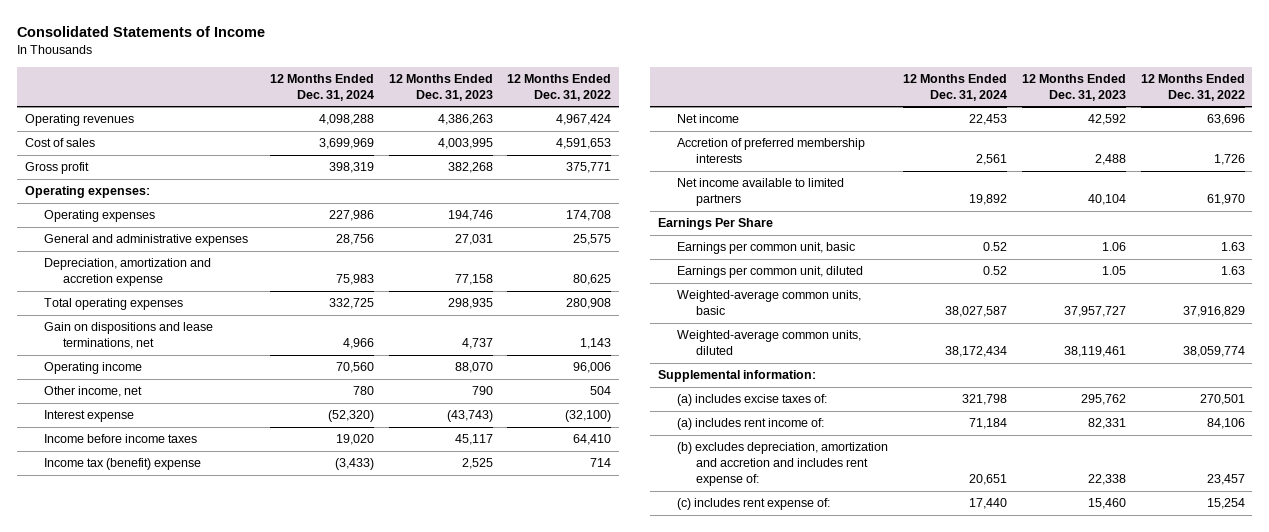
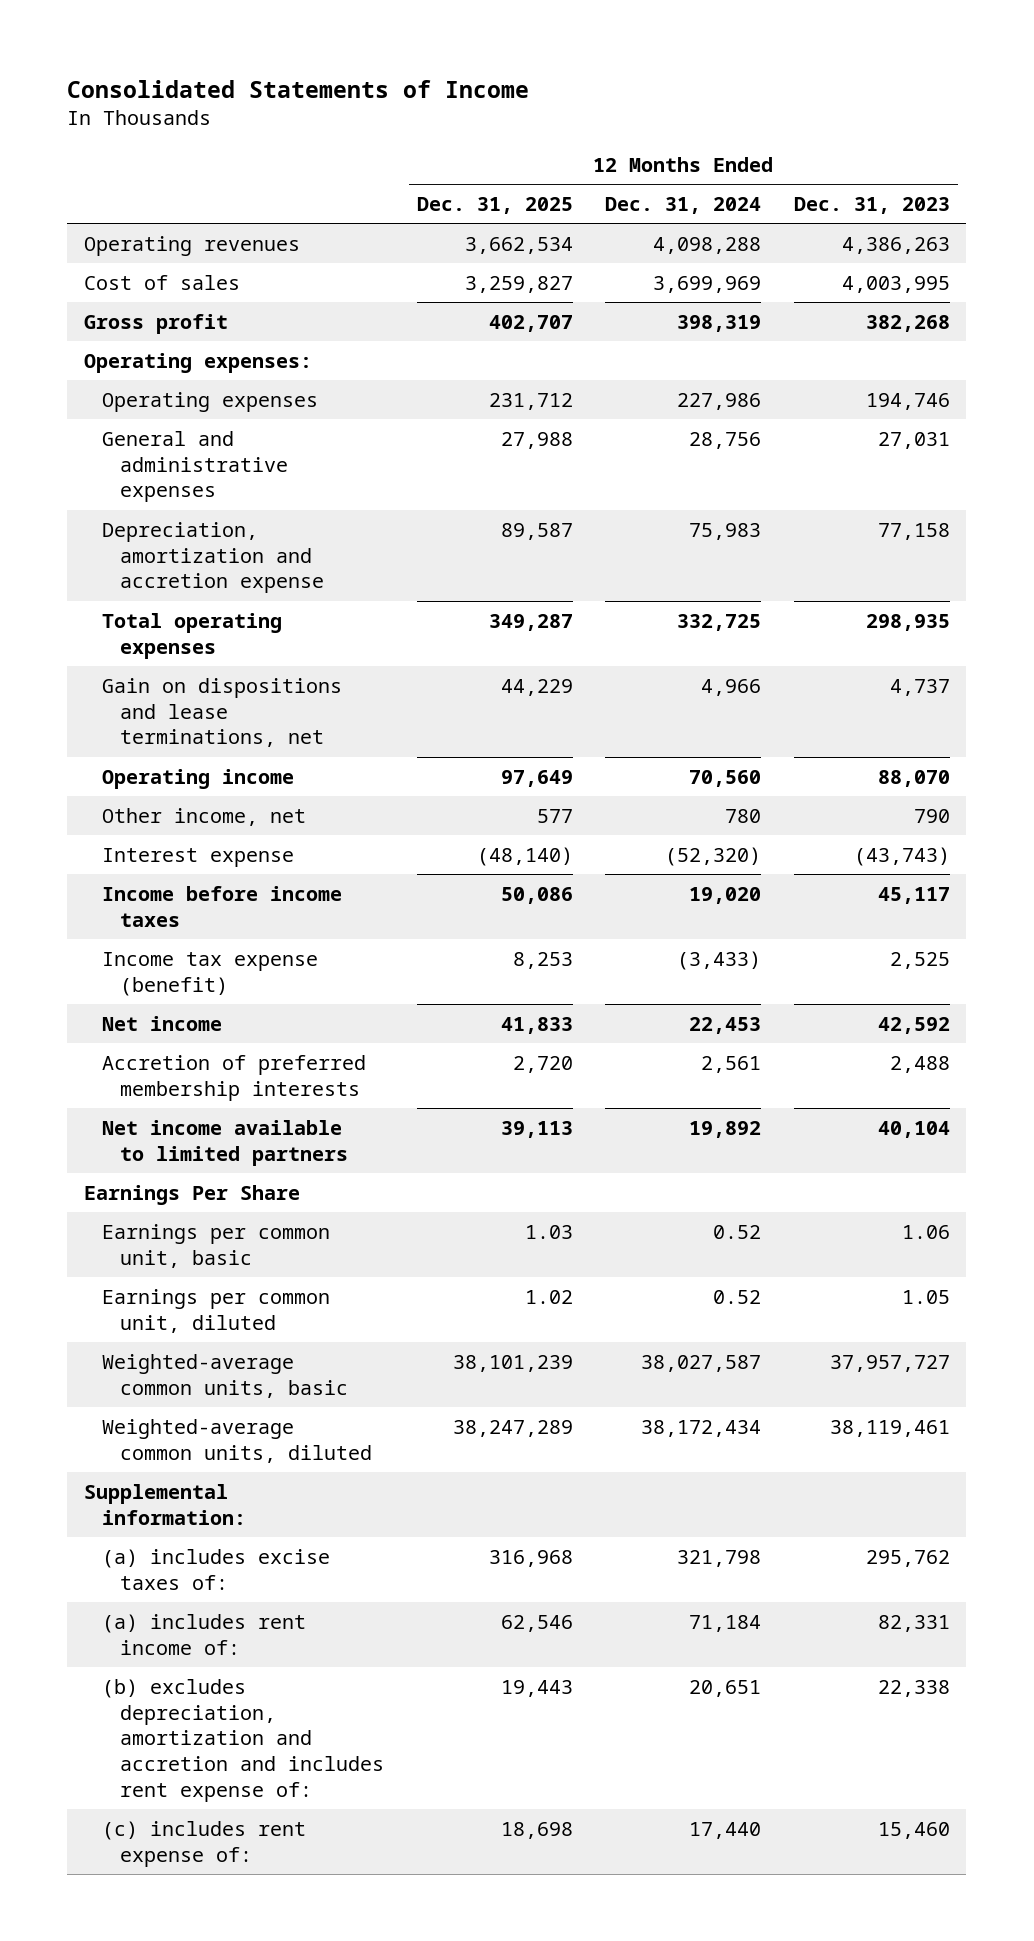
[507,73,612,101] 12 Months Ended Dec. 31, 2022 -> none
none -> [416,196,573,214] Dec. 31, 2025
[43,458,201,471] Income tax (benefit) expense -> [101,951,318,996] Income tax expense (benefit)

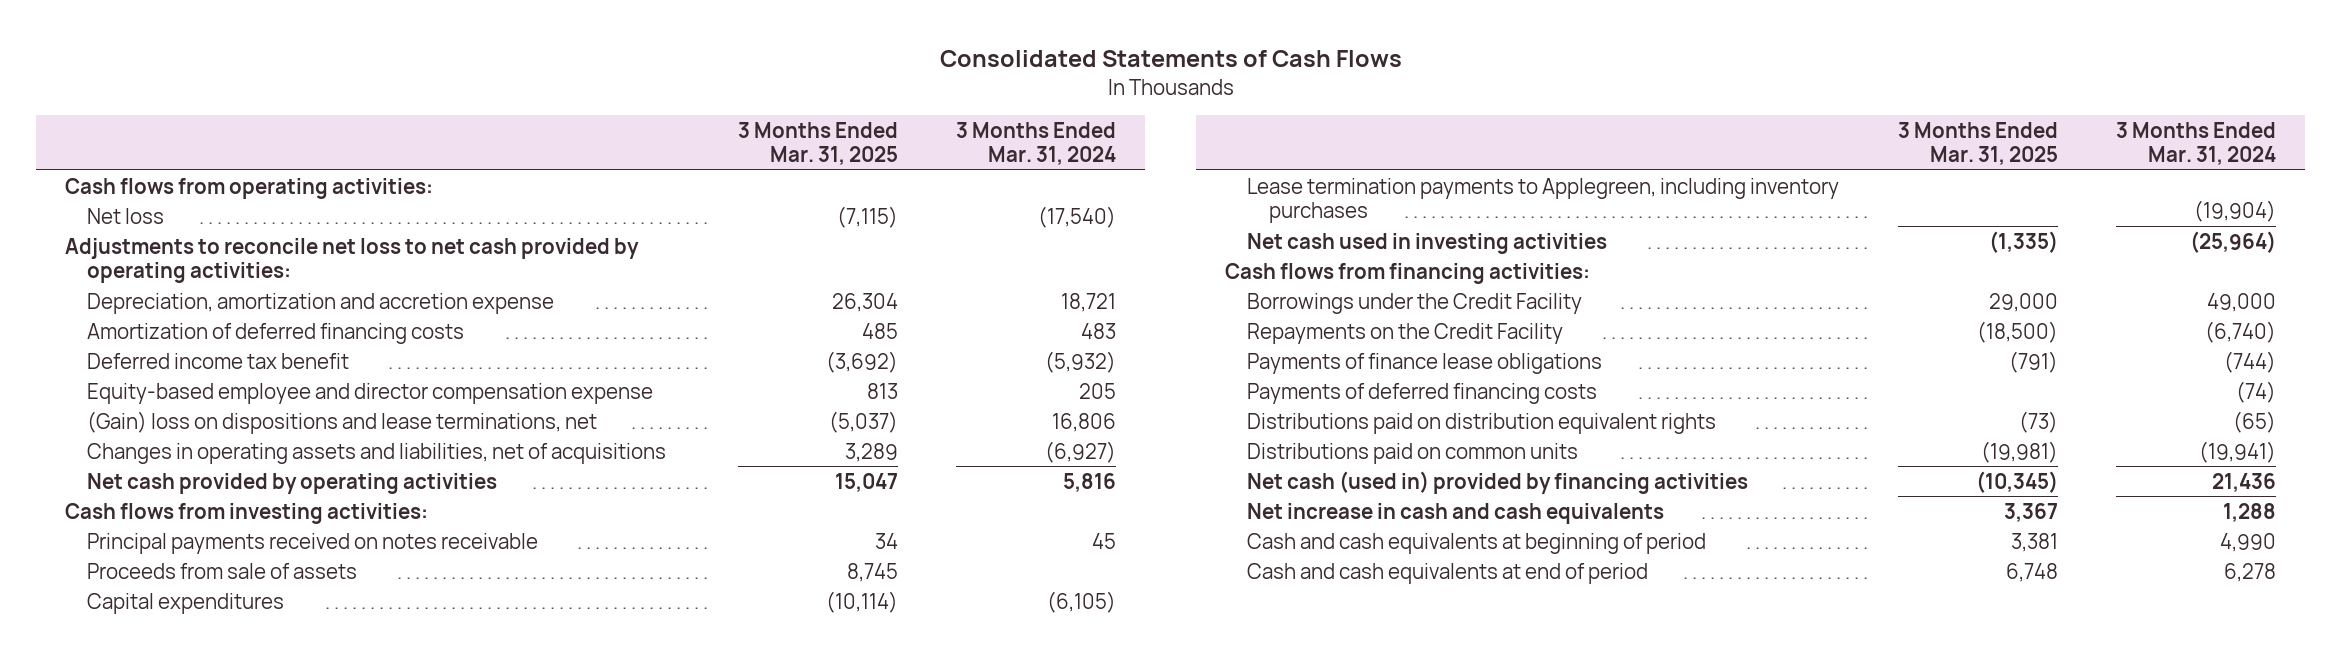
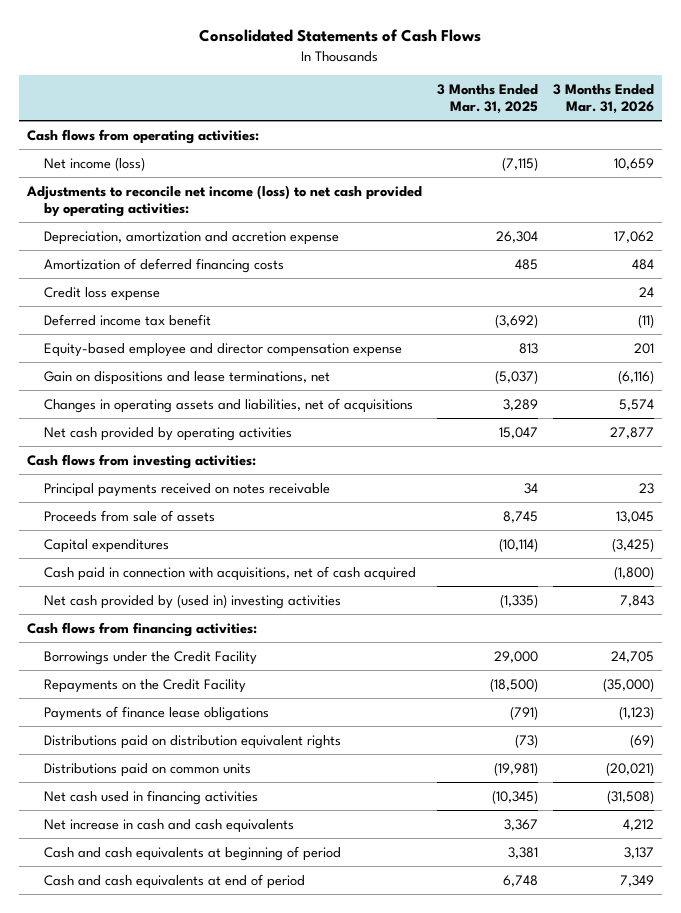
[955,121,1116,165] 3 Months Ended Mar. 31, 2024 -> none
none -> [553,84,655,114] 3 Months Ended Mar. 31, 2026
[87,207,165,224] Net loss -> [43,156,145,171] Net income (loss)
[65,237,640,283] Adjustments to reconcile net loss to net cash provided by operating activities: -> [25,184,422,217] Adjustments to reconcile net income (loss) to net cash provided by operating activities:
none -> [43,286,160,301] Credit loss expense
[87,410,598,434] (Gain) loss on dispositions and lease terminations, net -> [43,370,330,385] Gain on dispositions and lease terminations, net
[1247,177,1840,223] Lease termination payments to Applegreen, including inventory purchases -> none
none -> [43,565,416,581] Cash paid in connection with acquisitions, net of cash acquired
[1247,232,1608,254] Net cash used in investing activities -> [43,593,341,609] Net cash provided by (used in) investing activities
[1247,382,1598,404] Payments of deferred financing costs -> none
[1247,470,1749,494] Net cash (used in) provided by financing activities -> [43,789,258,805] Net cash used in financing activities

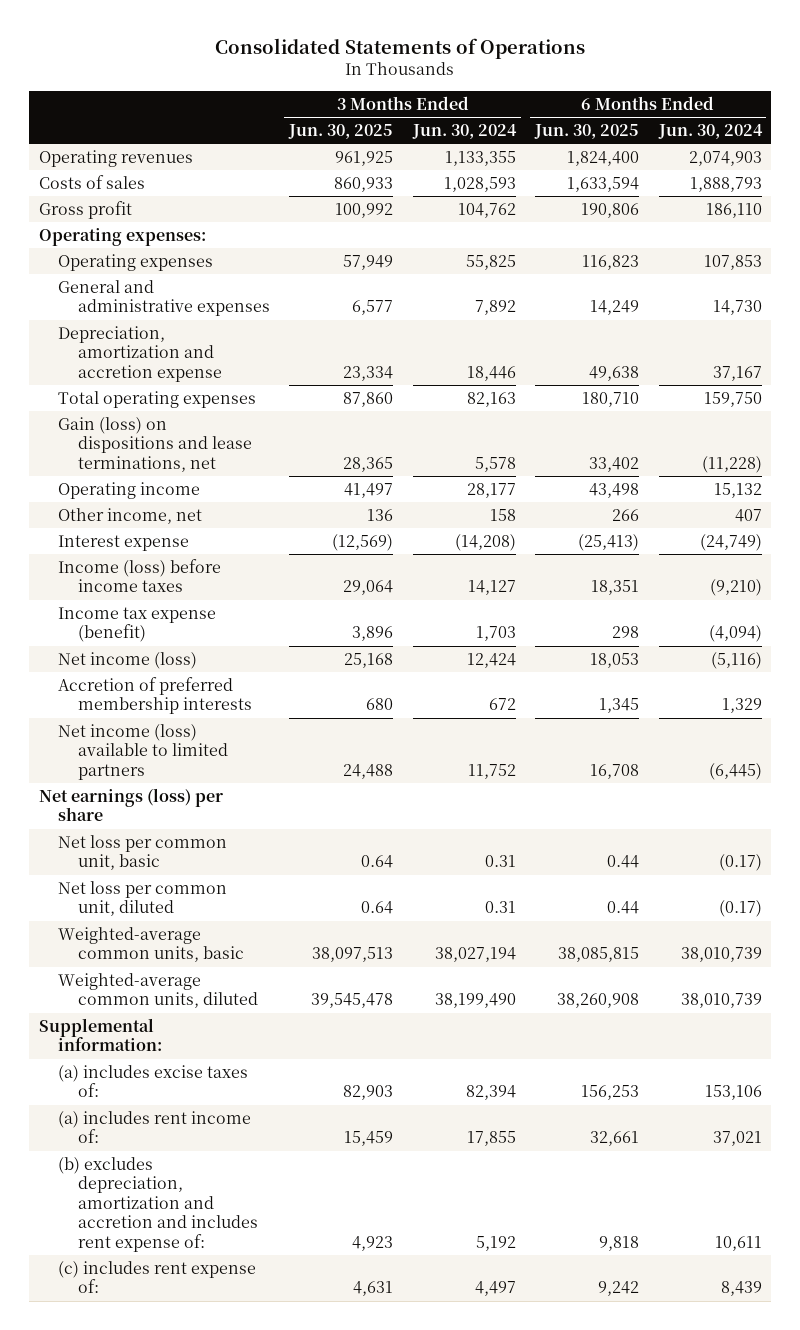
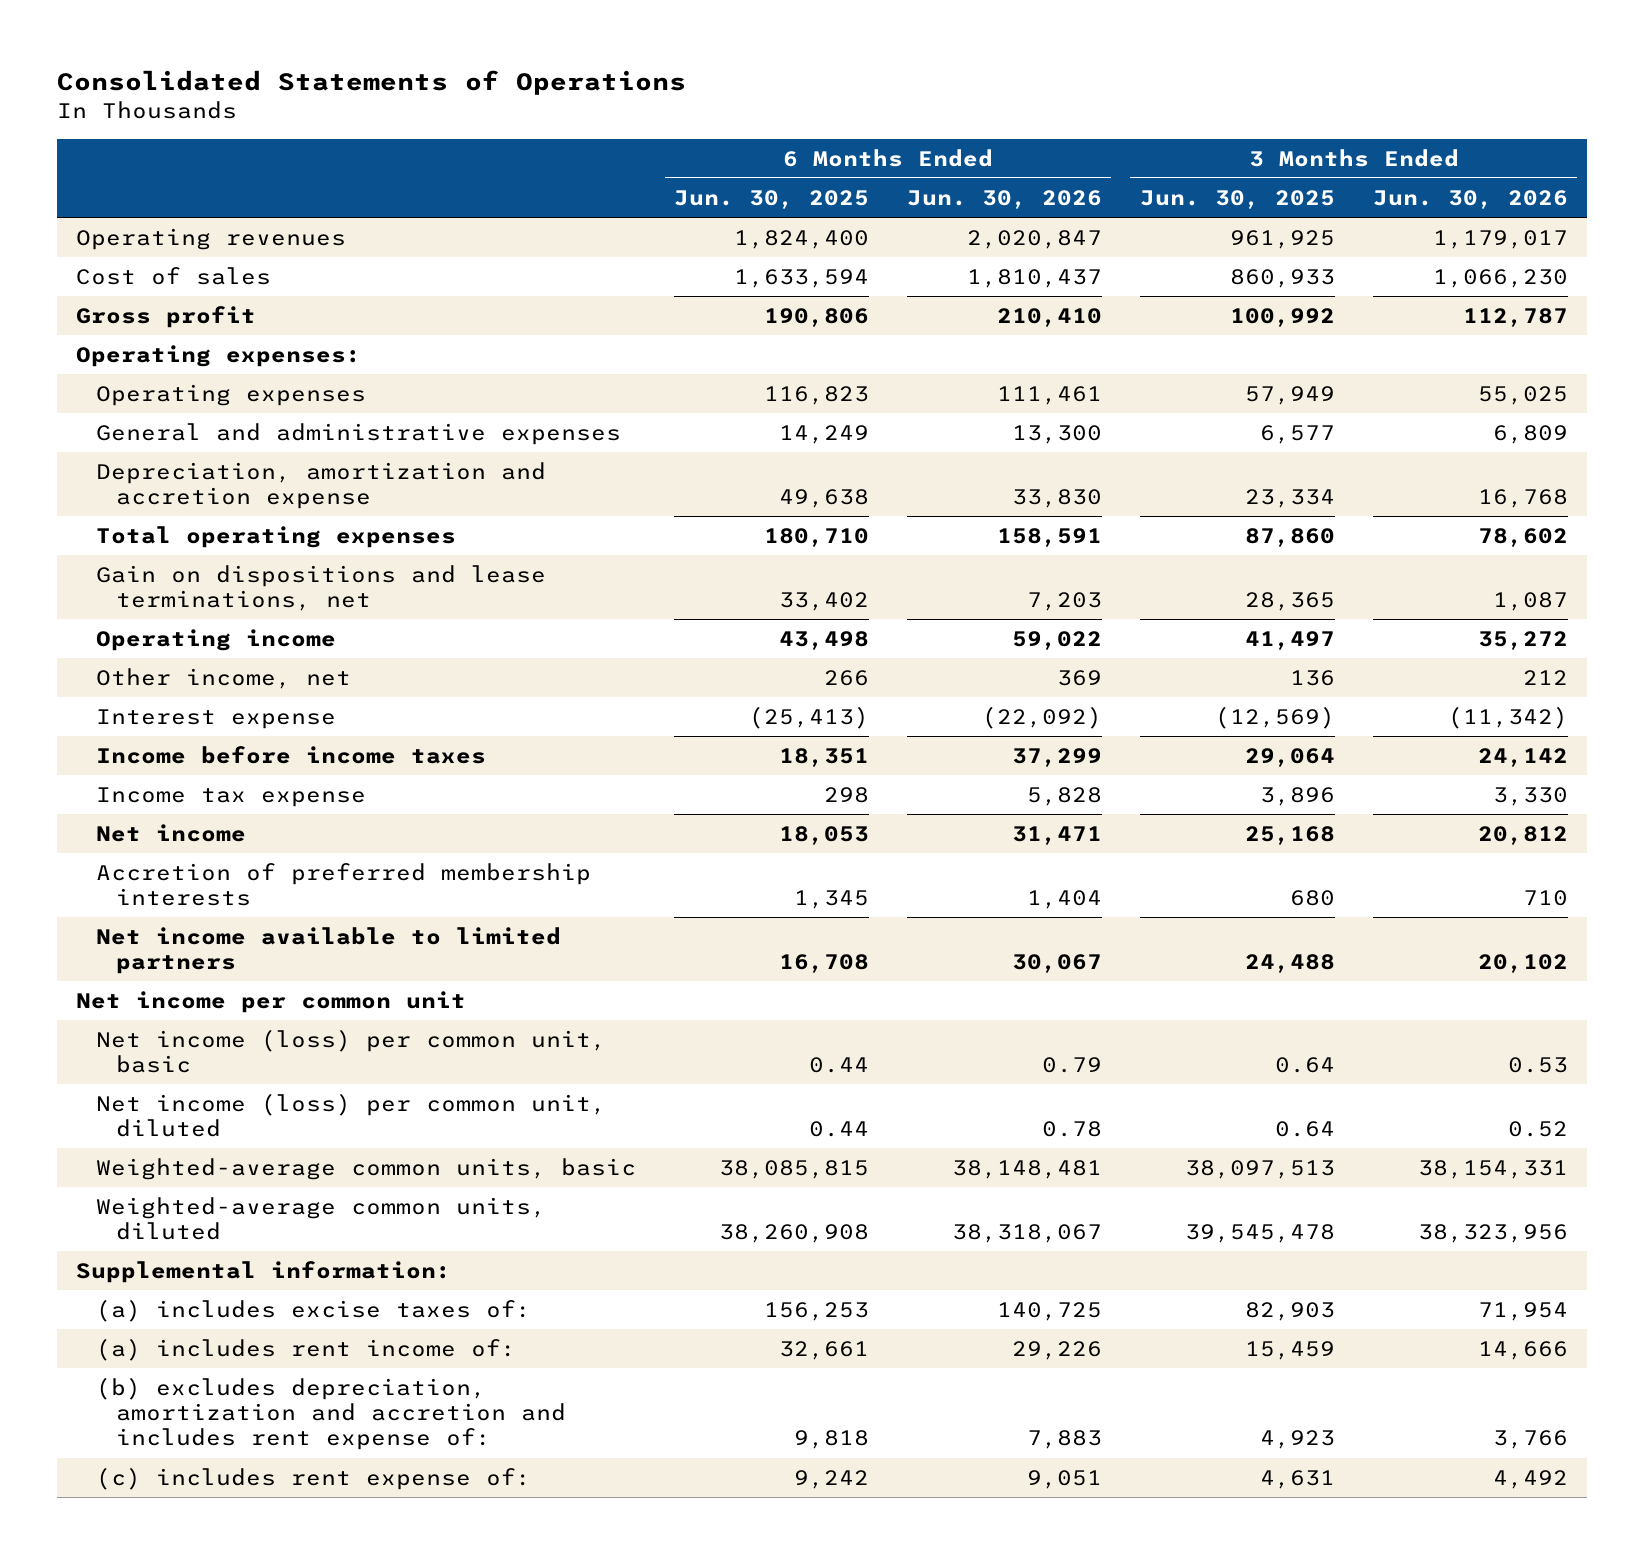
[411,124,517,140] Jun. 30, 2024 -> none
[657,124,763,140] Jun. 30, 2024 -> none
none -> [906,189,1102,209] Jun. 30, 2026
none -> [1372,189,1568,209] Jun. 30, 2026
[38,174,145,189] Costs of sales -> [75,266,271,285] Cost of sales
[58,416,252,472] Gain (loss) on dispositions and lease terminations, net -> [96,564,547,612] Gain on dispositions and lease terminations, net
[58,558,222,593] Income (loss) before income taxes -> [96,745,487,764] Income before income taxes
[58,606,217,643] Income tax expense (benefit) -> [96,786,367,807] Income tax expense
[58,651,198,669] Net income (loss) -> [96,823,247,842] Net income
[58,723,228,780] Net income (loss) available to limited partners -> [96,926,562,975] Net income available to limited partners
[38,787,223,822] Net earnings (loss) per share -> [75,990,466,1013] Net income per common unit
[58,834,228,871] Net loss per common unit, basic -> [96,1028,607,1074] Net income (loss) per common unit, basic
[58,880,228,917] Net loss per common unit, diluted -> [96,1092,607,1138] Net income (loss) per common unit, diluted

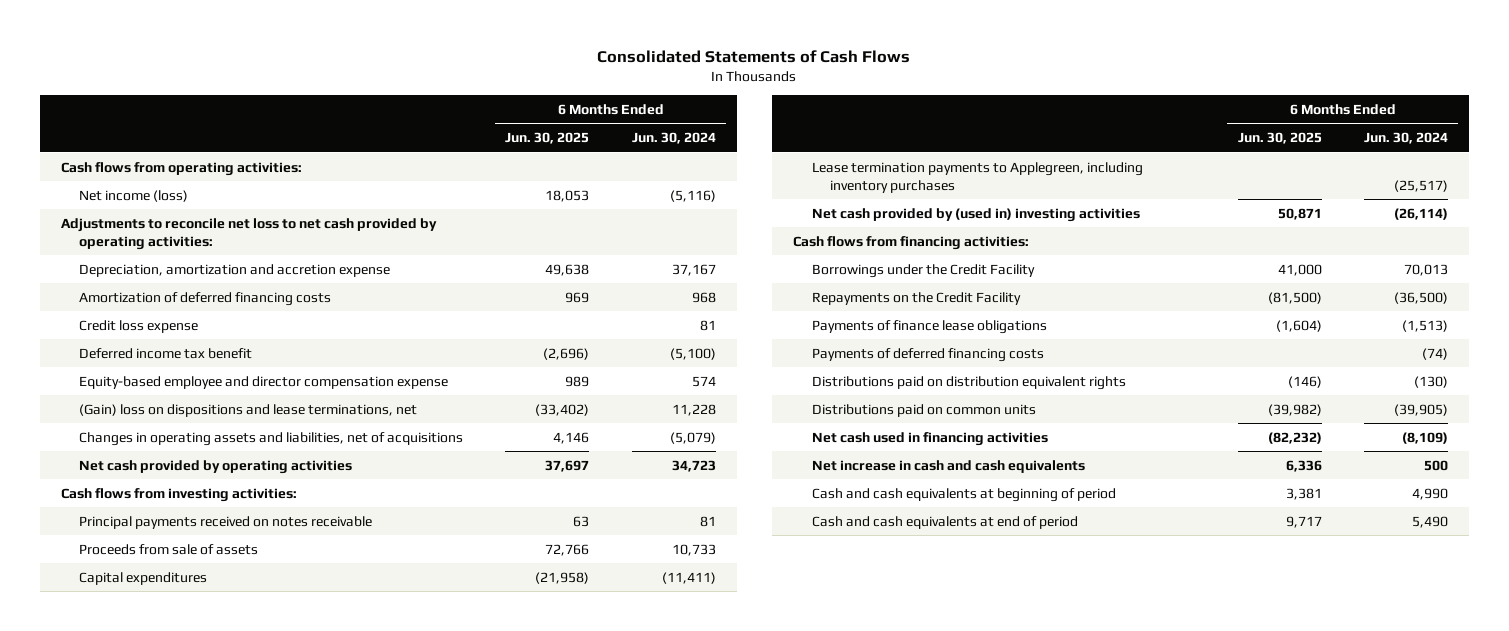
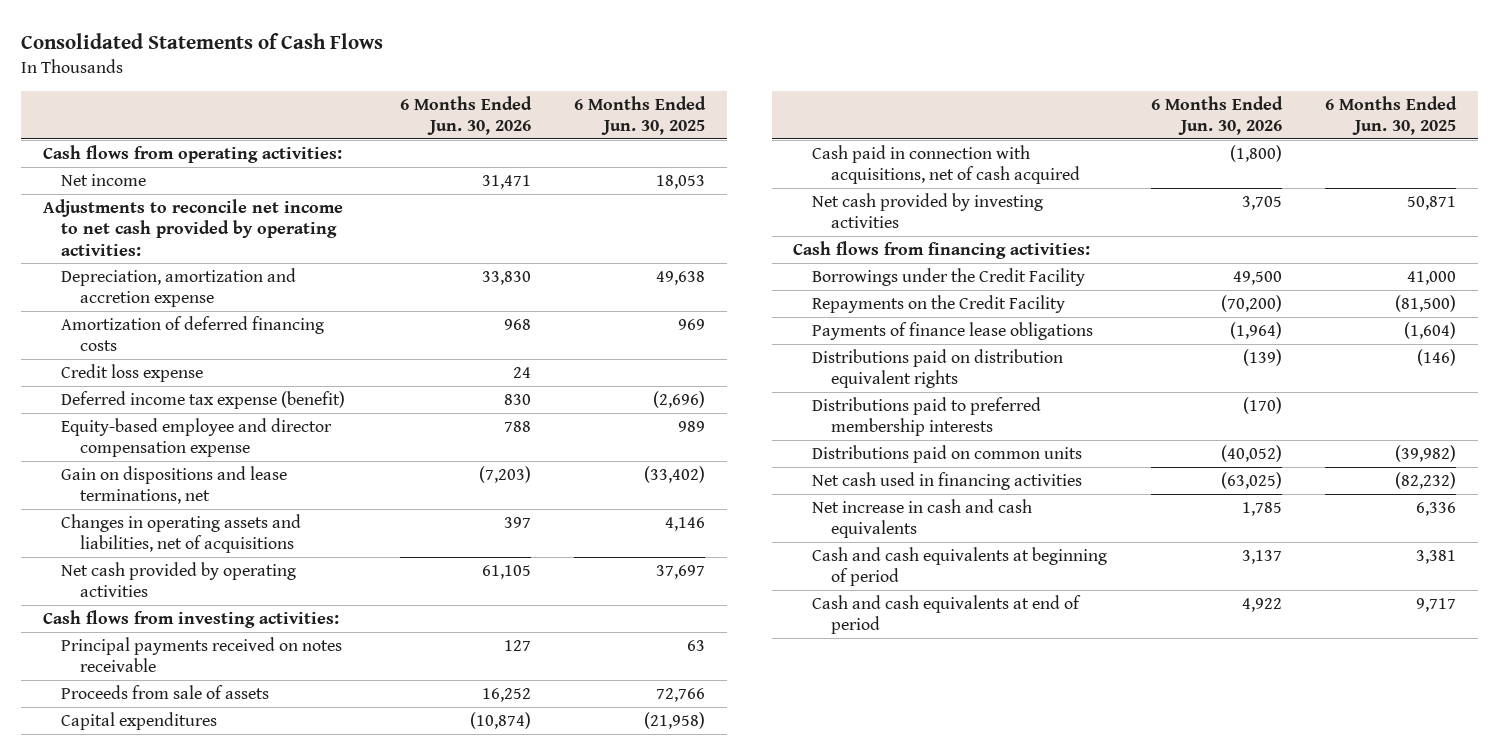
[631,132,716,145] Jun. 30, 2024 -> none
none -> [399,95,532,135] 6 Months Ended Jun. 30, 2026
[79,189,189,202] Net income (loss) -> [61,173,147,186] Net income
[61,217,438,250] Adjustments to reconcile net loss to net cash provided by operating activities: -> [42,198,343,256] Adjustments to reconcile net income to net cash provided by operating activities:
[79,347,253,359] Deferred income tax benefit -> [61,390,346,409] Deferred income tax expense (benefit)
[79,403,418,417] (Gain) loss on dispositions and lease terminations, net -> [61,465,288,505] Gain on dispositions and lease terminations, net
[811,161,1143,193] Lease termination payments to Applegreen, including inventory purchases -> none
none -> [812,144,1080,185] Cash paid in connection with acquisitions, net of cash acquired
[811,207,1140,222] Net cash provided by (used in) investing activities -> [812,192,1044,229] Net cash provided by investing activities
[811,347,1044,362] Payments of deferred financing costs -> none
none -> [812,396,1042,437] Distributions paid to preferred membership interests

